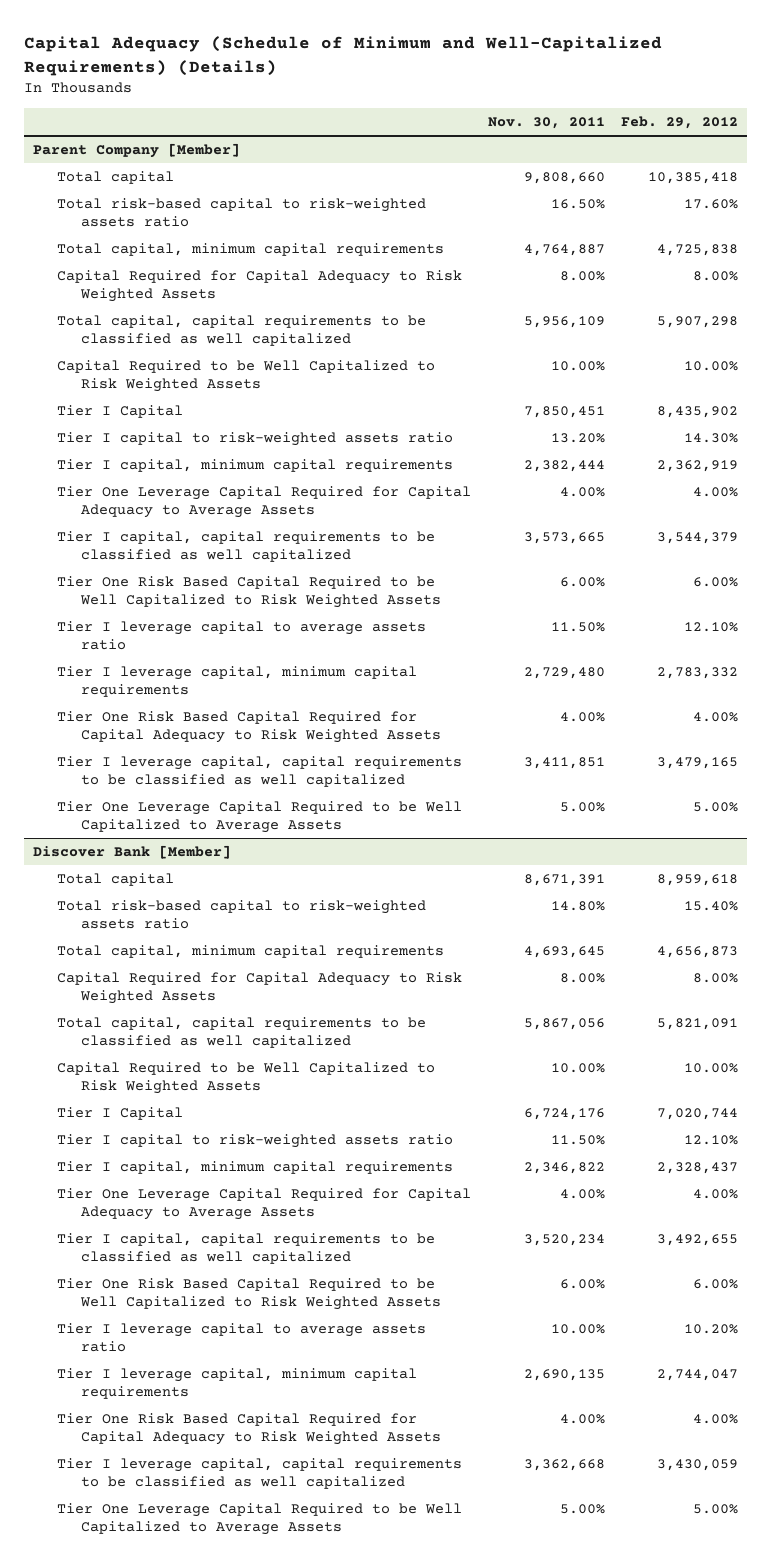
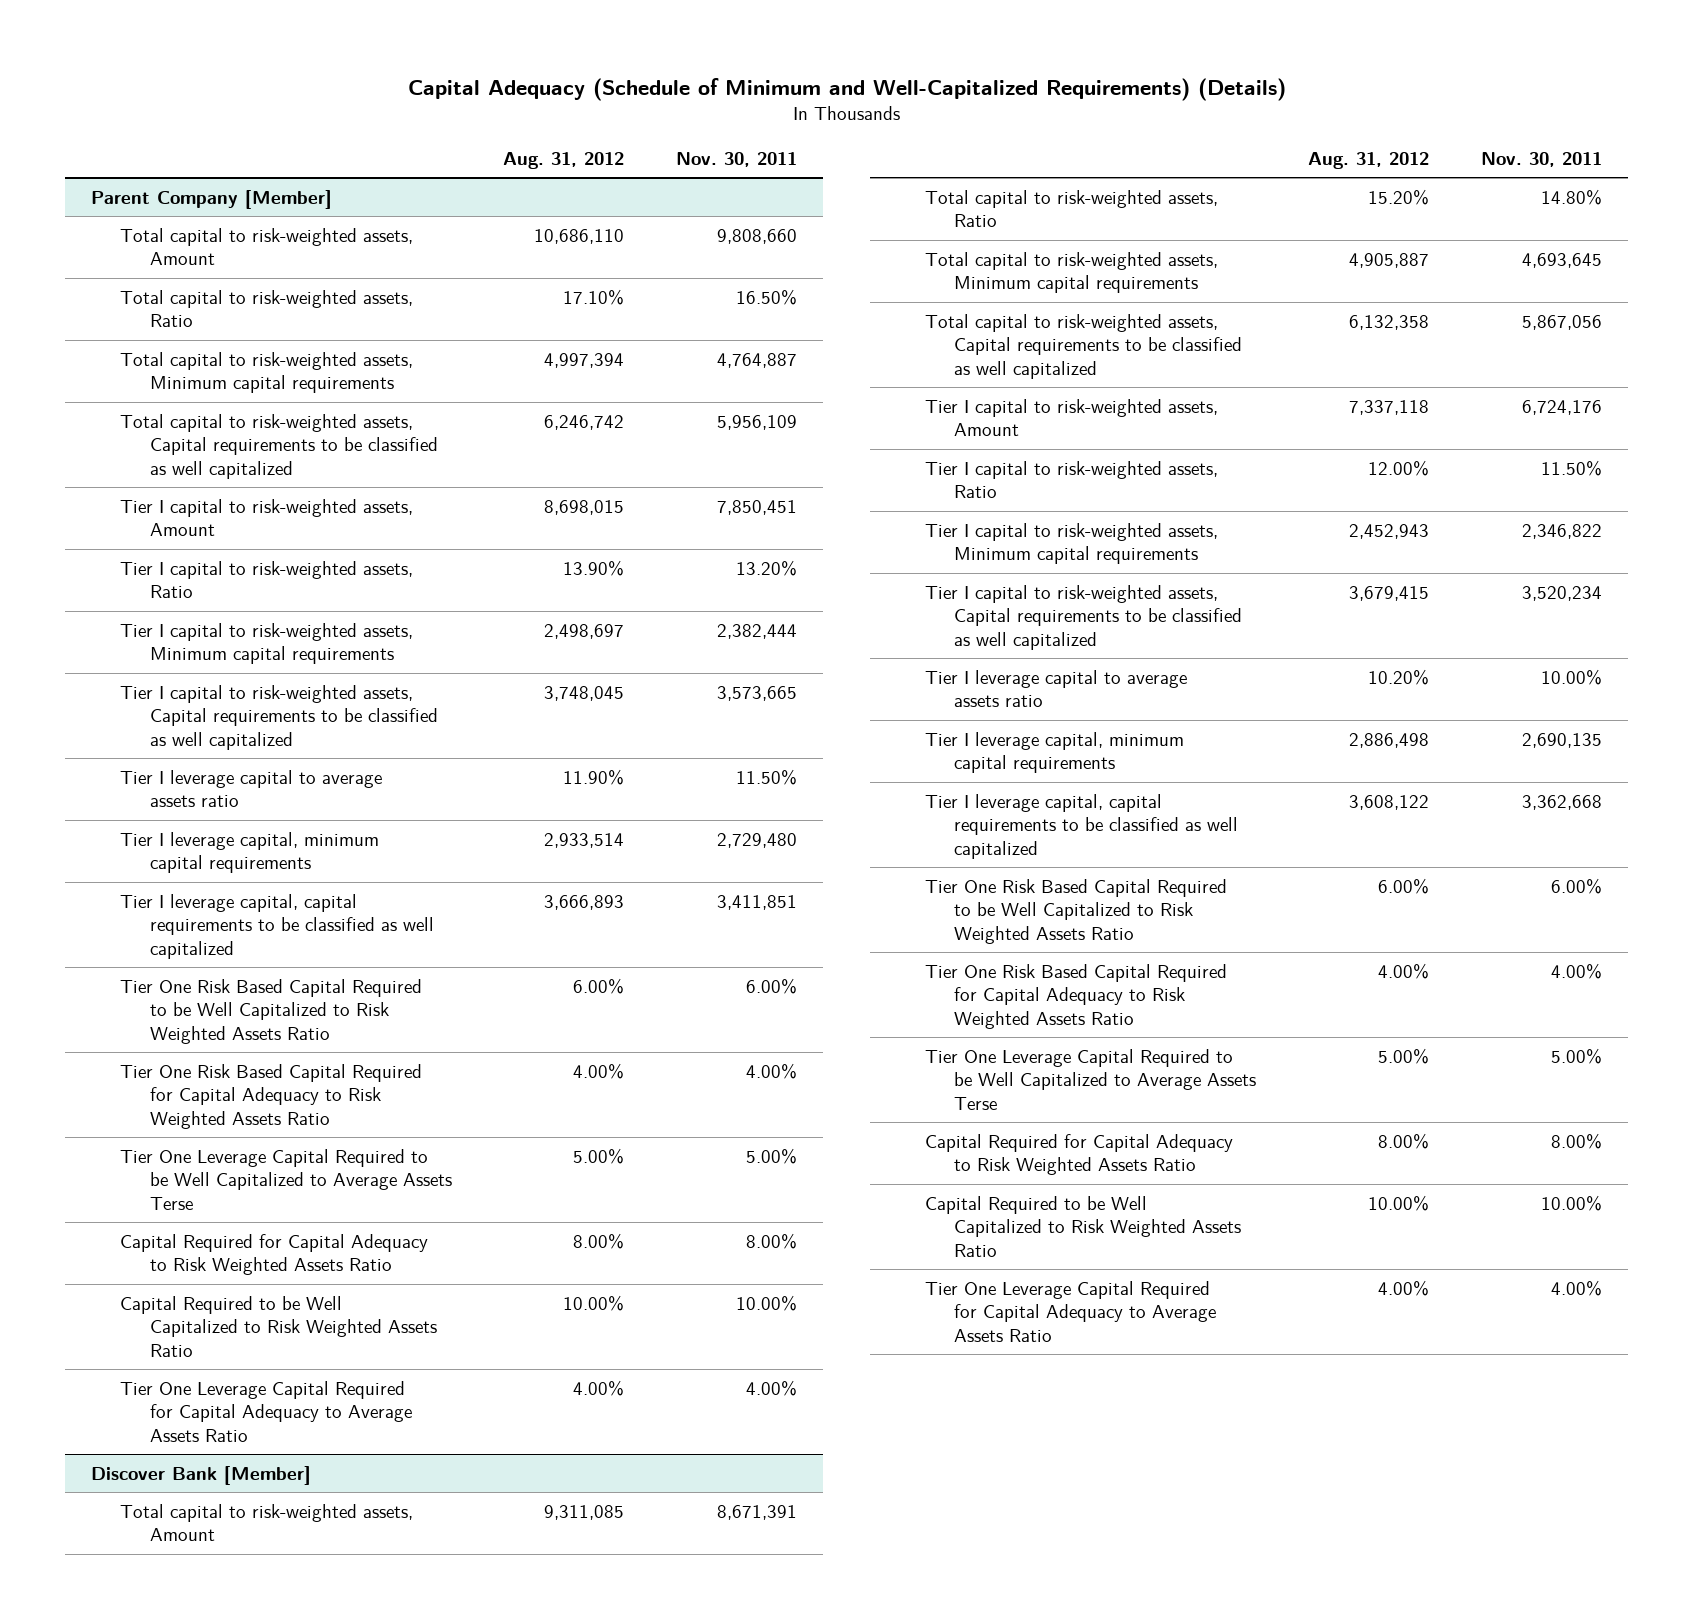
[621,115,739,129] Feb. 29, 2012 -> none
none -> [503,151,625,169] Aug. 31, 2012
[56,270,462,302] Capital Required for Capital Adequacy to Risk Weighted Assets -> none
[56,360,435,392] Capital Required to be Well Capitalized to Risk Weighted Assets -> none
[56,486,471,518] Tier One Leverage Capital Required for Capital Adequacy to Average Assets -> none
[56,576,442,608] Tier One Risk Based Capital Required to be Well Capitalized to Risk Weighted Assets -> none
[56,171,174,185] Total capital -> [120,227,414,266] Total capital to risk-weighted assets, Amount
[56,198,426,227] Total risk-based capital to risk-weighted assets ratio -> [120,289,414,328] Total capital to risk-weighted assets, Ratio
[56,243,444,257] Total capital, minimum capital requirements -> [120,351,414,394] Total capital to risk-weighted assets, Minimum capital requirements
[56,315,426,346] Total capital, capital requirements to be classified as well capitalized -> [120,413,438,479] Total capital to risk-weighted assets, Capital requirements to be classified as well capitalized
[56,405,183,419] Tier I Capital -> [120,498,414,537] Tier I capital to risk-weighted assets, Amount
[56,432,453,447] Tier I capital to risk-weighted assets ratio -> [120,560,414,599] Tier I capital to risk-weighted assets, Ratio
[56,459,453,473] Tier I capital, minimum capital requirements -> [120,622,414,665] Tier I capital to risk-weighted assets, Minimum capital requirements
[56,531,435,562] Tier I capital, capital requirements to be classified as well capitalized -> [120,684,438,750] Tier I capital to risk-weighted assets, Capital requirements to be classified as well capitalized
[56,711,442,743] Tier One Risk Based Capital Required for Capital Adequacy to Risk Weighted Assets -> none
none -> [120,978,423,1044] Tier One Risk Based Capital Required to be Well Capitalized to Risk Weighted Assets Ratio
none -> [120,1063,423,1129] Tier One Risk Based Capital Required for Capital Adequacy to Risk Weighted Assets Ratio
[56,801,462,833] Tier One Leverage Capital Required to be Well Capitalized to Average Assets -> [120,1148,452,1210] Tier One Leverage Capital Required to be Well Capitalized to Average Assets Terse
none -> [120,1233,429,1276] Capital Required for Capital Adequacy to Risk Weighted Assets Ratio
none -> [120,1295,437,1357] Capital Required to be Well Capitalized to Risk Weighted Assets Ratio
none -> [120,1380,412,1442] Tier One Leverage Capital Required for Capital Adequacy to Average Assets Ratio
[56,972,462,1004] Capital Required for Capital Adequacy to Risk Weighted Assets -> none
[56,1062,435,1094] Capital Required to be Well Capitalized to Risk Weighted Assets -> none
[56,1188,471,1220] Tier One Leverage Capital Required for Capital Adequacy to Average Assets -> none
[56,1278,442,1310] Tier One Risk Based Capital Required to be Well Capitalized to Risk Weighted Assets -> none
[56,873,174,887] Total capital -> [120,1503,414,1542] Total capital to risk-weighted assets, Amount
[56,900,426,929] Total risk-based capital to risk-weighted assets ratio -> [925,189,1219,228] Total capital to risk-weighted assets, Ratio
[56,945,444,959] Total capital, minimum capital requirements -> [925,251,1219,294] Total capital to risk-weighted assets, Minimum capital requirements
[56,1017,426,1048] Total capital, capital requirements to be classified as well capitalized -> [925,313,1243,379] Total capital to risk-weighted assets, Capital requirements to be classified as well capitalized
[56,1107,183,1121] Tier I Capital -> [925,398,1219,437] Tier I capital to risk-weighted assets, Amount
[56,1134,453,1149] Tier I capital to risk-weighted assets ratio -> [925,460,1219,499] Tier I capital to risk-weighted assets, Ratio
[56,1161,453,1175] Tier I capital, minimum capital requirements -> [925,522,1219,565] Tier I capital to risk-weighted assets, Minimum capital requirements
[56,1233,435,1264] Tier I capital, capital requirements to be classified as well capitalized -> [925,584,1243,650] Tier I capital to risk-weighted assets, Capital requirements to be classified as well capitalized
[56,1413,442,1445] Tier One Risk Based Capital Required for Capital Adequacy to Risk Weighted Assets -> none
none -> [925,878,1228,944] Tier One Risk Based Capital Required to be Well Capitalized to Risk Weighted Assets Ratio
none -> [925,963,1228,1029] Tier One Risk Based Capital Required for Capital Adequacy to Risk Weighted Assets Ratio
[56,1503,462,1535] Tier One Leverage Capital Required to be Well Capitalized to Average Assets -> [925,1048,1257,1110] Tier One Leverage Capital Required to be Well Capitalized to Average Assets Terse
none -> [925,1133,1234,1176] Capital Required for Capital Adequacy to Risk Weighted Assets Ratio
none -> [925,1195,1242,1257] Capital Required to be Well Capitalized to Risk Weighted Assets Ratio
none -> [925,1280,1217,1342] Tier One Leverage Capital Required for Capital Adequacy to Average Assets Ratio

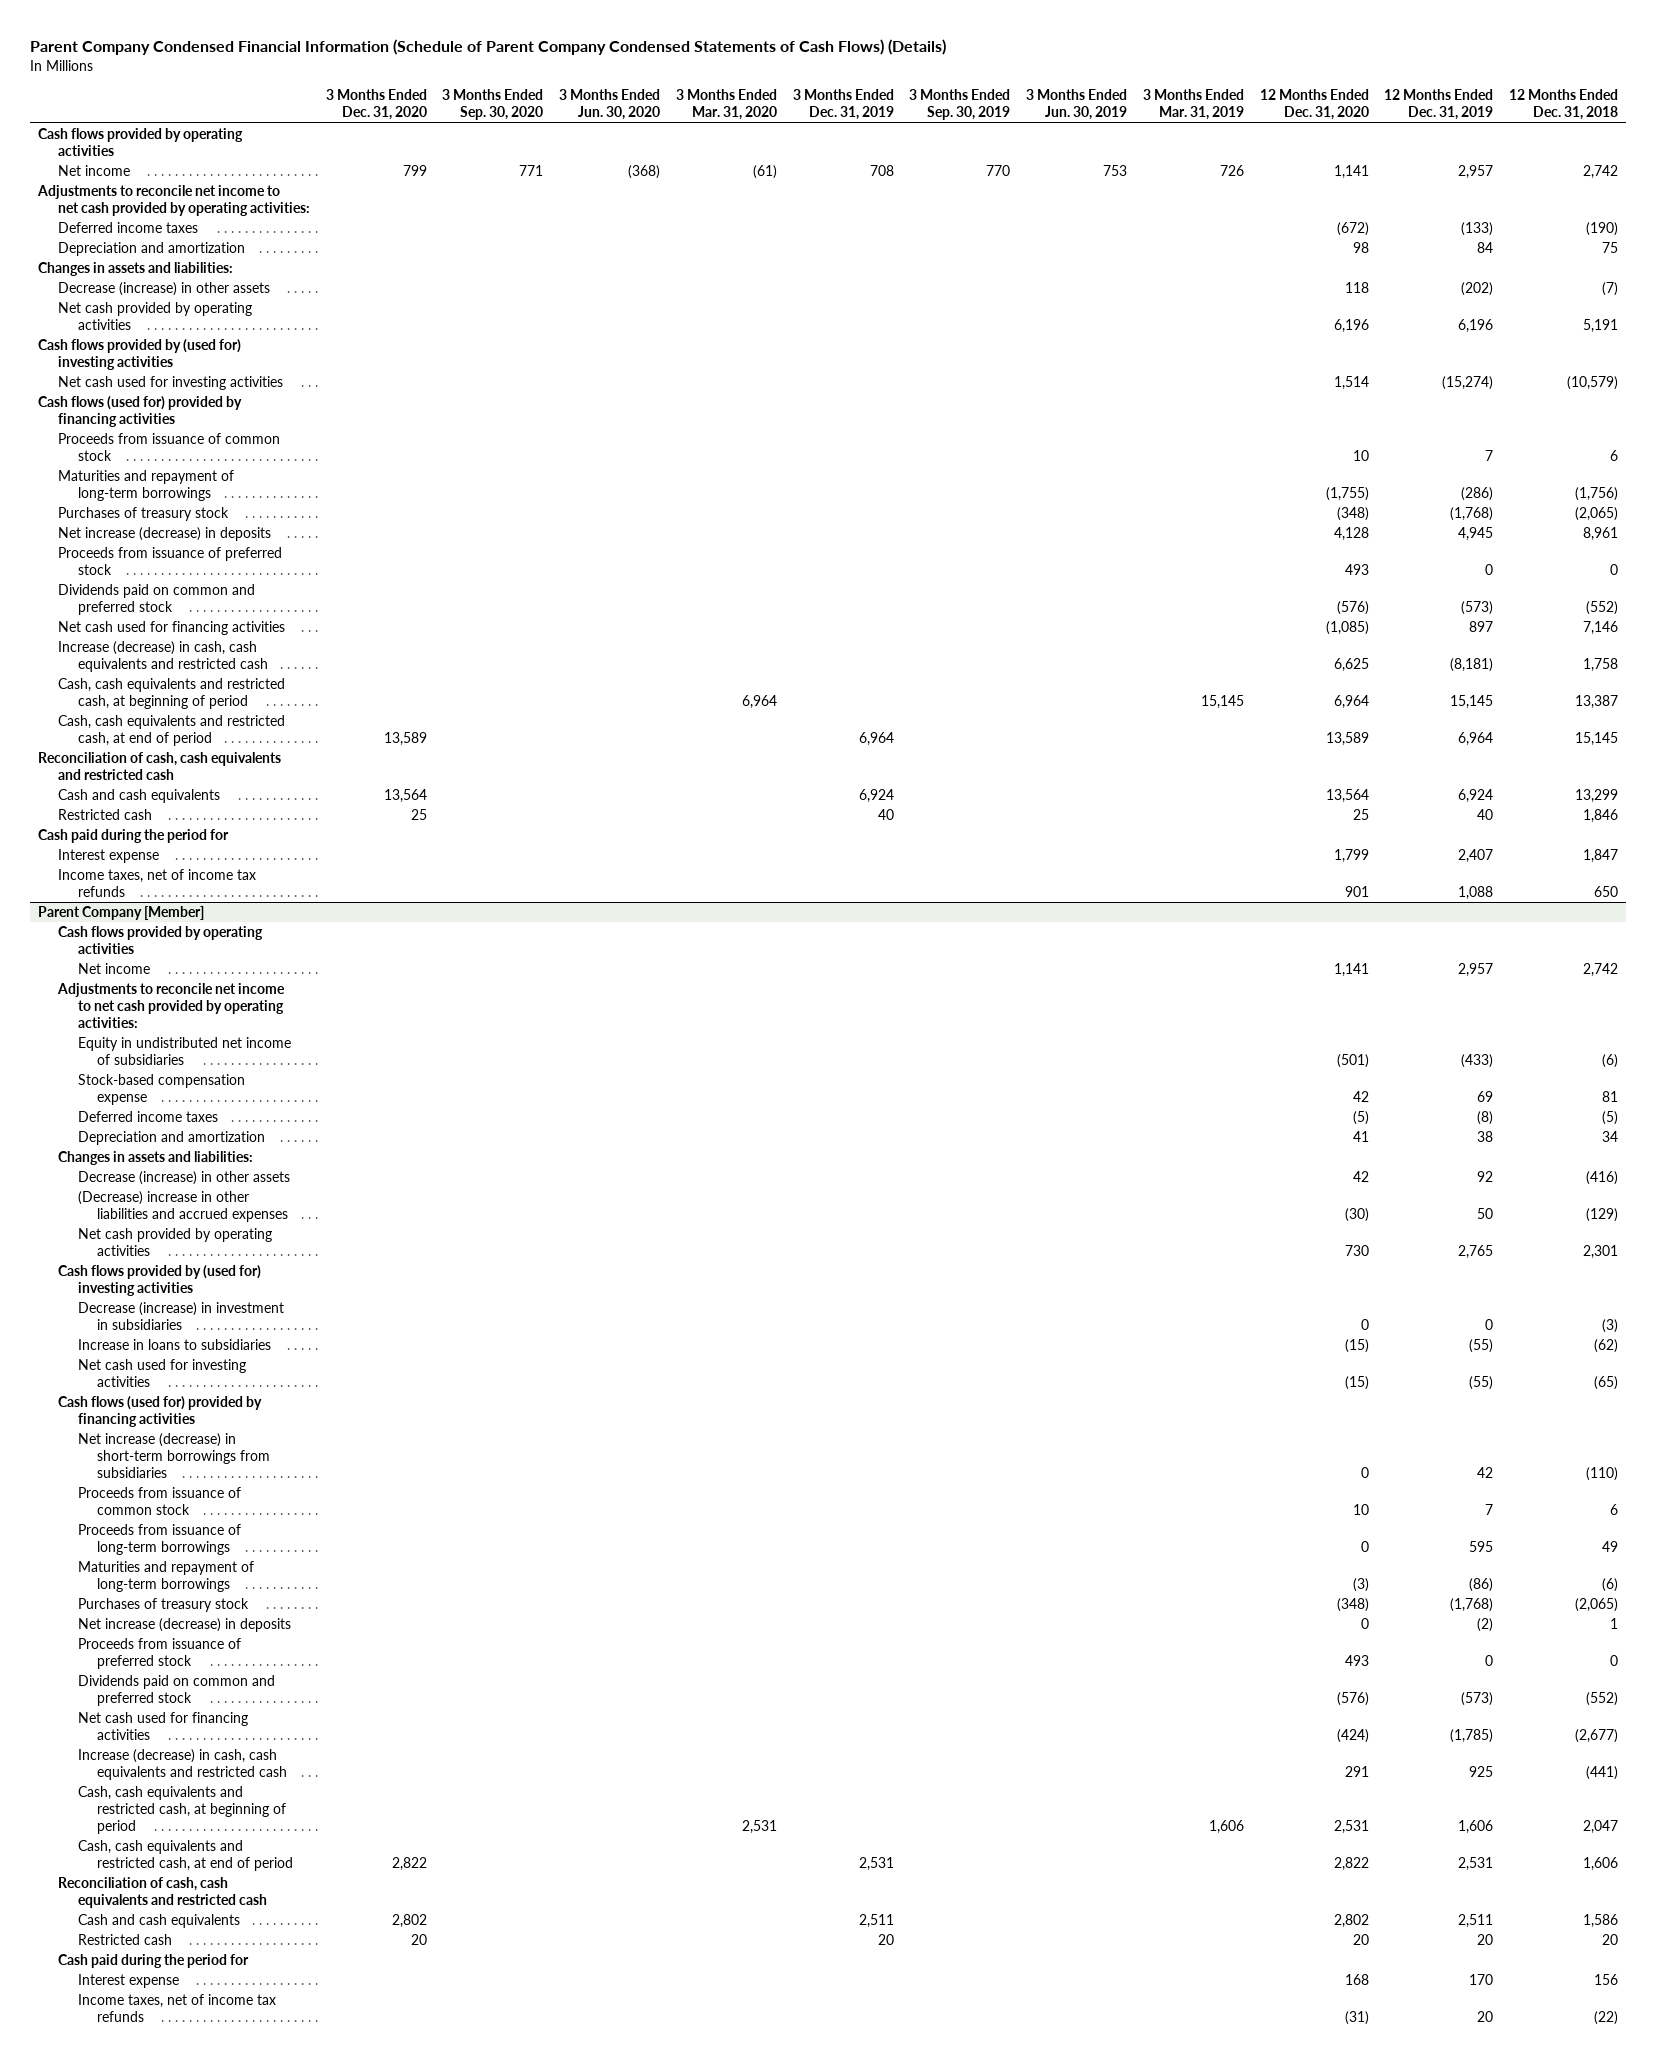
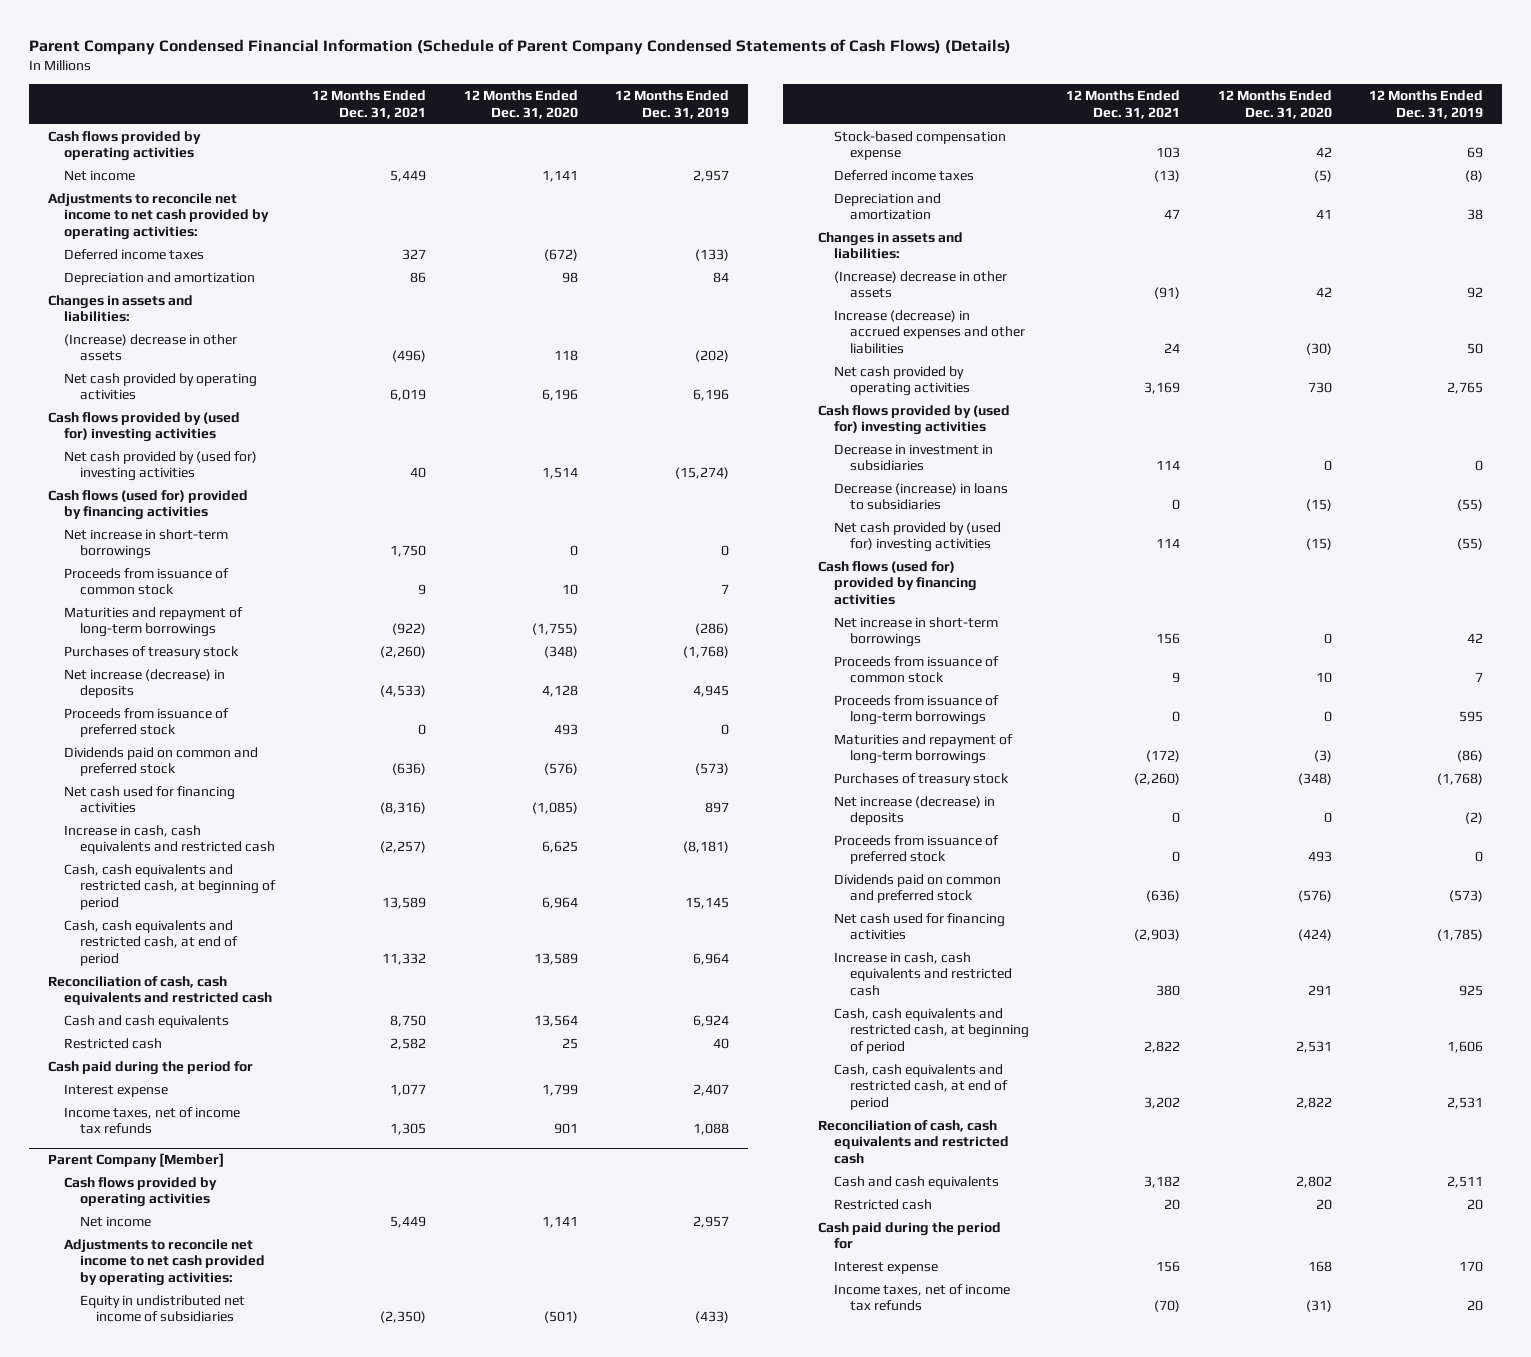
[325,89,427,121] 3 Months Ended Dec. 31, 2020 -> none
[442,89,544,121] 3 Months Ended Sep. 30, 2020 -> none
[559,89,661,121] 3 Months Ended Jun. 30, 2020 -> none
[675,89,777,121] 3 Months Ended Mar. 31, 2020 -> none
[792,89,894,121] 3 Months Ended Dec. 31, 2019 -> none
[909,89,1011,121] 3 Months Ended Sep. 30, 2019 -> none
[1026,89,1128,121] 3 Months Ended Jun. 30, 2019 -> none
[1142,89,1244,121] 3 Months Ended Mar. 31, 2019 -> none
[1509,89,1619,121] 12 Months Ended Dec. 31, 2018 -> none
none -> [312,90,427,119] 12 Months Ended Dec. 31, 2021
[57,282,270,297] Decrease (increase) in other assets -> [63,334,237,362] (Increase) decrease in other assets
[57,376,283,391] Net cash used for investing activities -> [63,451,257,482] Net cash provided by (used for) investing activities
none -> [63,529,228,560] Net increase in short-term borrowings
[57,641,268,673] Increase (decrease) in cash, cash equivalents and restricted cash -> [63,825,275,855] Increase in cash, cash equivalents and restricted cash
[77,1171,290,1186] Decrease (increase) in other assets -> [833,271,1007,299] (Increase) decrease in other assets
[77,1191,289,1223] (Decrease) increase in other liabilities and accrued expenses -> [833,310,1025,354] Increase (decrease) in accrued expenses and other liabilities
[77,1302,284,1331] Decrease (increase) in investment in subsidiaries -> [833,444,993,472] Decrease in investment in subsidiaries
[77,1339,271,1351] Increase in loans to subsidiaries -> [833,483,1008,511] Decrease (increase) in loans to subsidiaries
[77,1359,246,1388] Net cash used for investing activities -> [833,522,1001,553] Net cash provided by (used for) investing activities
[77,1433,271,1479] Net increase (decrease) in short-term borrowings from subsidiaries -> [833,617,998,648] Net increase in short-term borrowings
[77,1749,288,1781] Increase (decrease) in cash, cash equivalents and restricted cash -> [833,952,1012,996] Increase in cash, cash equivalents and restricted cash

